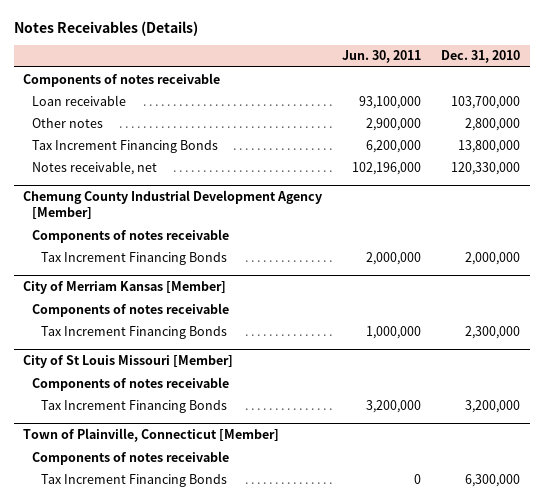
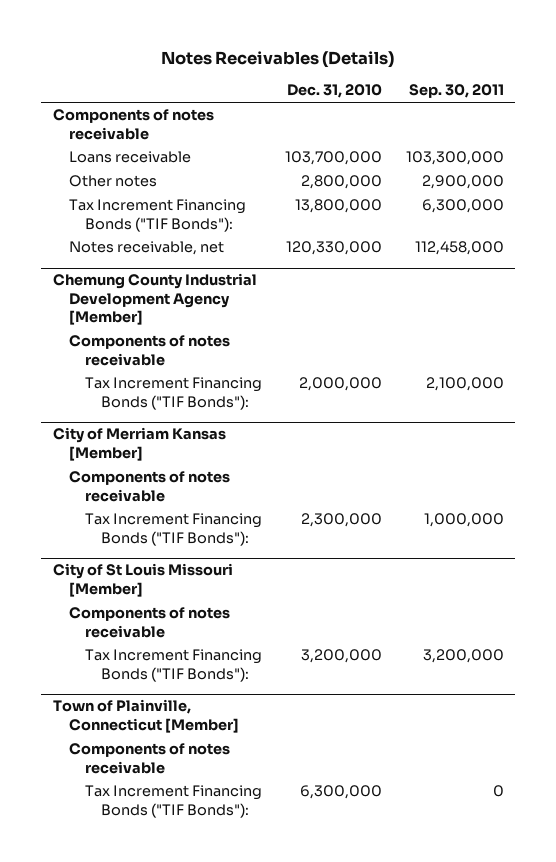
[342,50,422,64] Jun. 30, 2011 -> none
none -> [408,84,504,99] Sep. 30, 2011
[32,94,127,106] Loan receivable -> [68,151,191,164] Loans receivable
[32,139,219,153] Tax Increment Financing Bonds -> [68,199,246,232] Tax Increment Financing Bonds ("TIF Bonds"):
[41,251,228,265] Tax Increment Financing Bonds -> [84,377,262,410] Tax Increment Financing Bonds ("TIF Bonds"):
[41,325,228,339] Tax Increment Financing Bonds -> [84,513,262,546] Tax Increment Financing Bonds ("TIF Bonds"):
[41,399,228,413] Tax Increment Financing Bonds -> [84,649,262,682] Tax Increment Financing Bonds ("TIF Bonds"):
[41,473,228,487] Tax Increment Financing Bonds -> [84,785,262,818] Tax Increment Financing Bonds ("TIF Bonds"):

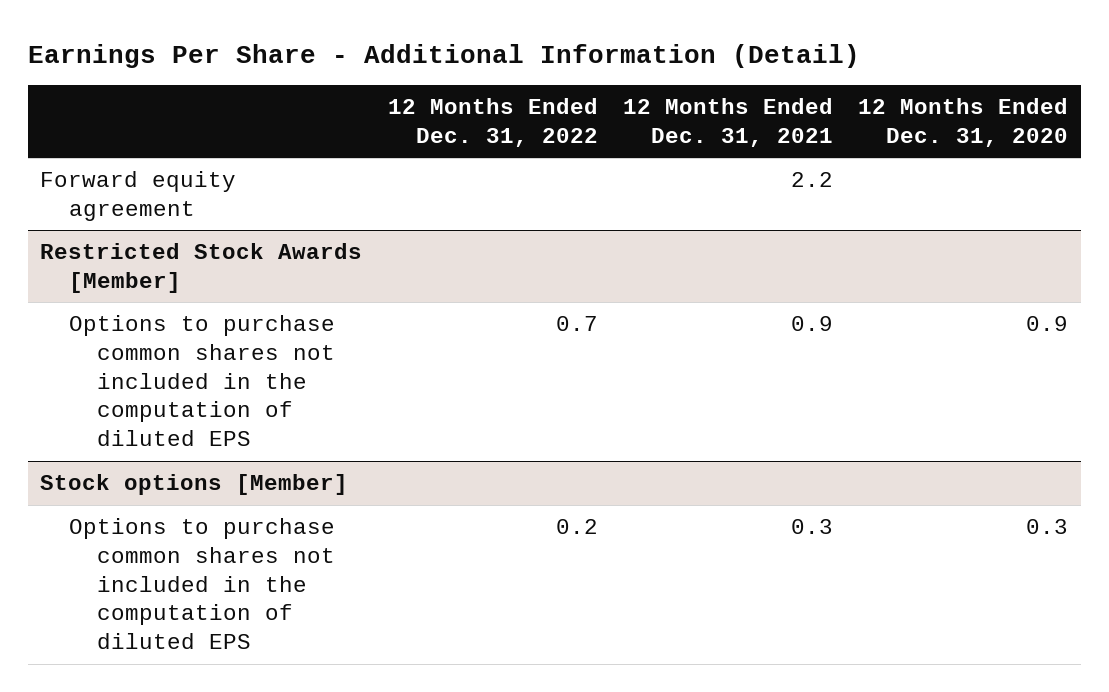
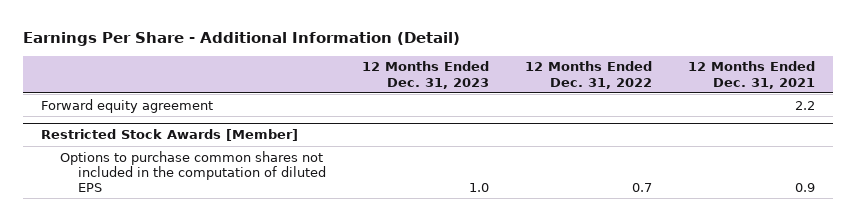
[858,98,1069,148] 12 Months Ended Dec. 31, 2020 -> none
none -> [361,61,489,89] 12 Months Ended Dec. 31, 2023
[40,474,349,496] Stock options [Member] -> none
[68,518,335,650] Options to purchase common shares not included in the computation of diluted EPS -> none

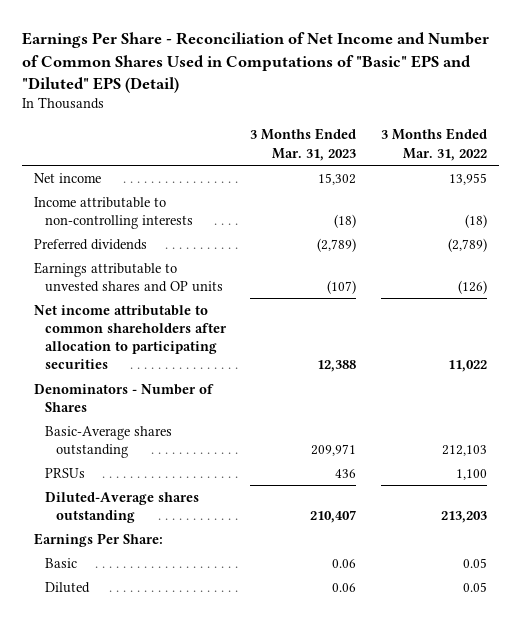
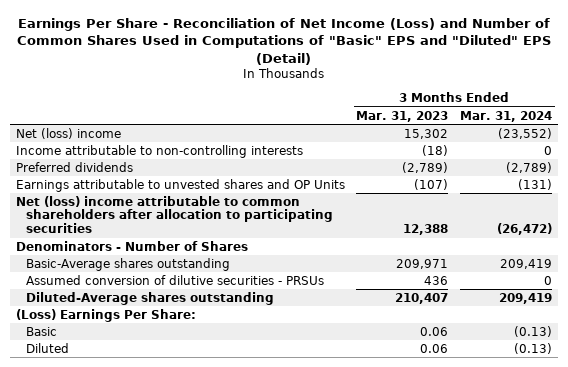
[22,32,490,93] Earnings Per Share - Reconciliation of Net Income and Number of Common Shares Used in Computations of "Basic" EPS and "Diluted" EPS (Detail) -> [16,17,551,65] Earnings Per Share - Reconciliation of Net Income (Loss) and Number of Common Shares Used in Computations of "Basic" EPS and "Diluted" EPS (Detail)
[380,128,487,161] 3 Months Ended Mar. 31, 2022 -> none
none -> [460,110,553,122] Mar. 31, 2024
[34,172,102,183] Net income -> [15,127,121,139] Net (loss) income
[34,261,224,292] Earnings attributable to unvested shares and OP units -> [15,178,345,192] Earnings attributable to unvested shares and OP Units
[34,304,228,370] Net income attributable to common shareholders after allocation to participating securities -> [15,195,334,234] Net (loss) income attributable to common shareholders after allocation to participating securities
[45,467,86,478] PRSUs -> [26,274,325,285] Assumed conversion of dilutive securities - PRSUs
[34,532,164,547] Earnings Per Share: -> [15,308,196,322] (Loss) Earnings Per Share:

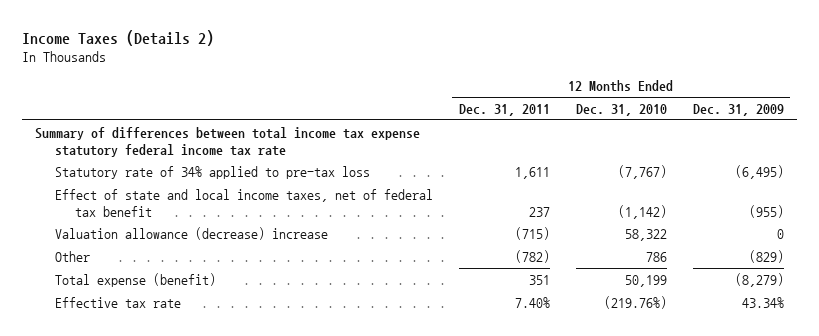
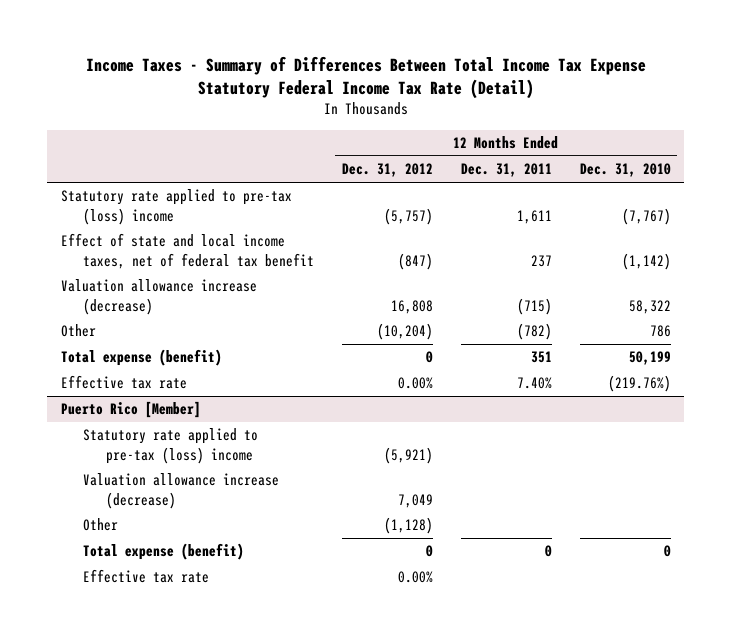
[21,29,214,46] Income Taxes (Details 2) -> [85,55,646,100] Income Taxes - Summary of Differences Between Total Income Tax Expense Statutory Federal Income Tax Rate (Detail)
[692,103,784,116] Dec. 31, 2009 -> none
none -> [342,163,434,178] Dec. 31, 2012
[34,126,420,157] Summary of differences between total income tax expense statutory federal income tax rate -> none
[54,165,370,179] Statutory rate of 34% applied to pre-tax loss -> [60,189,292,225] Statutory rate applied to pre-tax (loss) income
[54,226,328,240] Valuation allowance (decrease) increase -> [60,279,257,315] Valuation allowance increase (decrease)
none -> [60,401,201,419] Puerto Rico [Member]
none -> [83,428,259,464] Statutory rate applied to pre-tax (loss) income
none -> [83,473,280,509] Valuation allowance increase (decrease)
none -> [83,518,119,532] Other
none -> [83,543,245,561] Total expense (benefit)
none -> [83,569,210,584] Effective tax rate

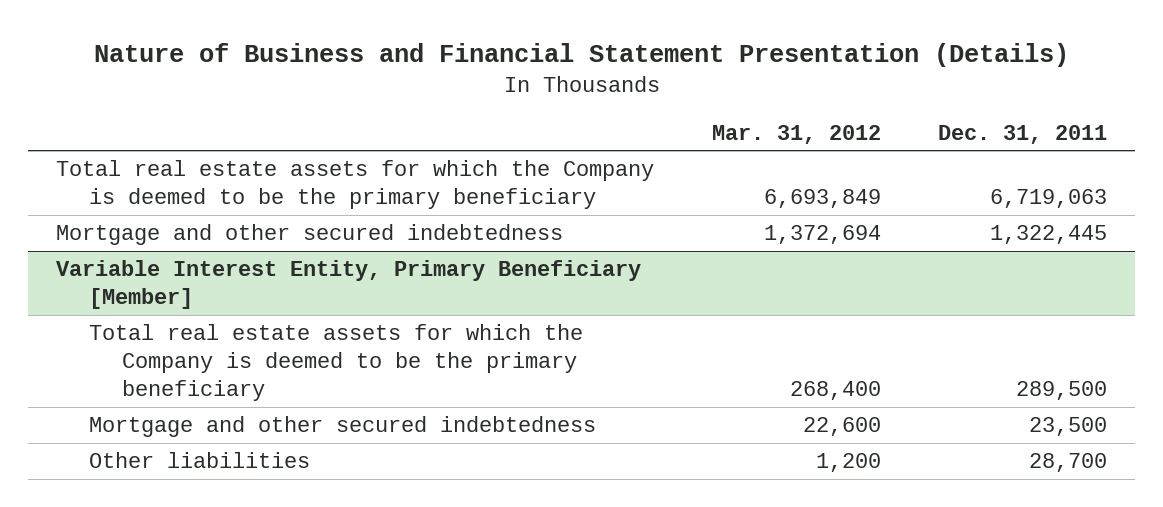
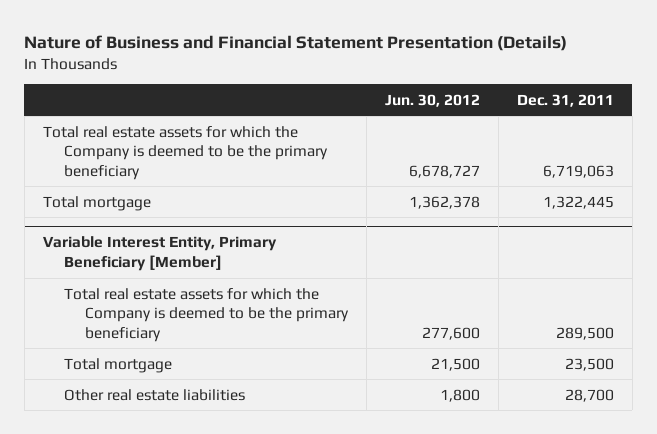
[711,124,881,144] Mar. 31, 2012 -> none
none -> [384,93,480,107] Jun. 30, 2012
[56,224,564,246] Mortgage and other secured indebtedness -> [42,195,151,211] Total mortgage
[89,416,597,438] Mortgage and other secured indebtedness -> [63,357,172,373] Total mortgage
[89,452,311,469] Other liabilities -> [63,388,245,401] Other real estate liabilities

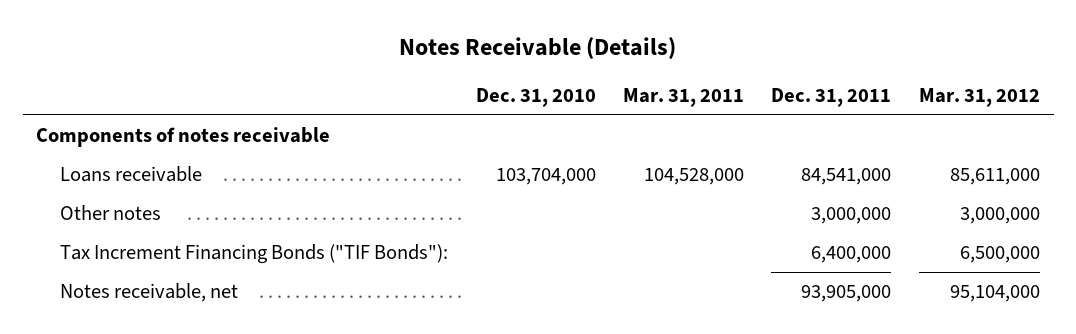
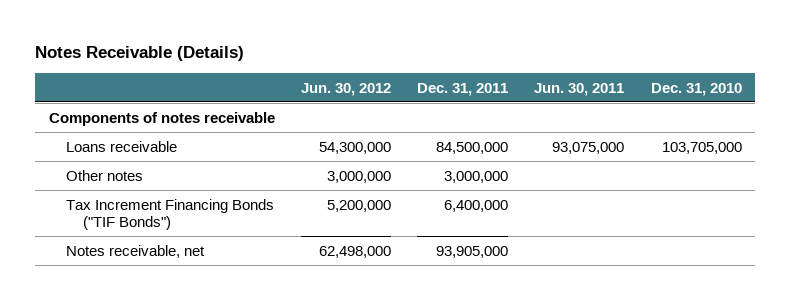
[623,87,745,107] Mar. 31, 2011 -> none
[918,87,1040,107] Mar. 31, 2012 -> none
none -> [300,82,391,96] Jun. 30, 2012
none -> [534,82,625,96] Jun. 30, 2011
[495,168,596,186] 103,704,000 -> [661,141,742,154] 103,705,000
[801,168,892,186] 84,541,000 -> [436,141,509,154] 84,500,000
[60,244,449,265] Tax Increment Financing Bonds ("TIF Bonds"): -> [65,198,274,230] Tax Increment Financing Bonds ("TIF Bonds")

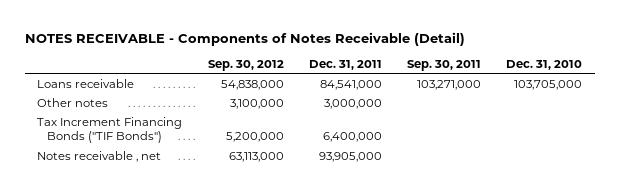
[35,46,245,62] Notes Receivable (Details) -> [24,31,465,46] NOTES RECEIVABLE - Components of Notes Receivable (Detail)
[300,82,391,96] Jun. 30, 2012 -> none
[534,82,625,96] Jun. 30, 2011 -> none
none -> [207,59,284,71] Sep. 30, 2012
none -> [407,59,482,71] Sep. 30, 2011
[48,111,275,126] Components of notes receivable -> none
[436,141,509,154] 84,500,000 -> [319,79,382,90] 84,541,000
[65,244,205,258] Notes receivable, net -> [37,150,162,162] Notes receivable , net

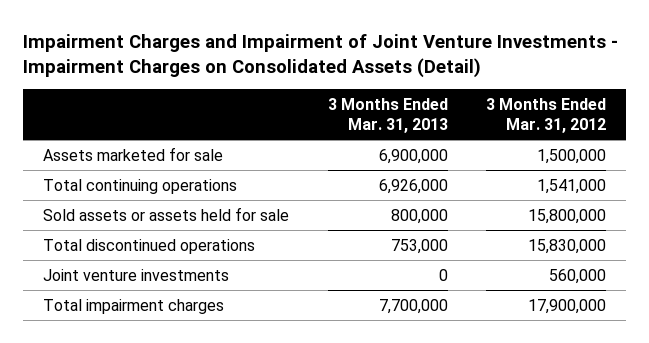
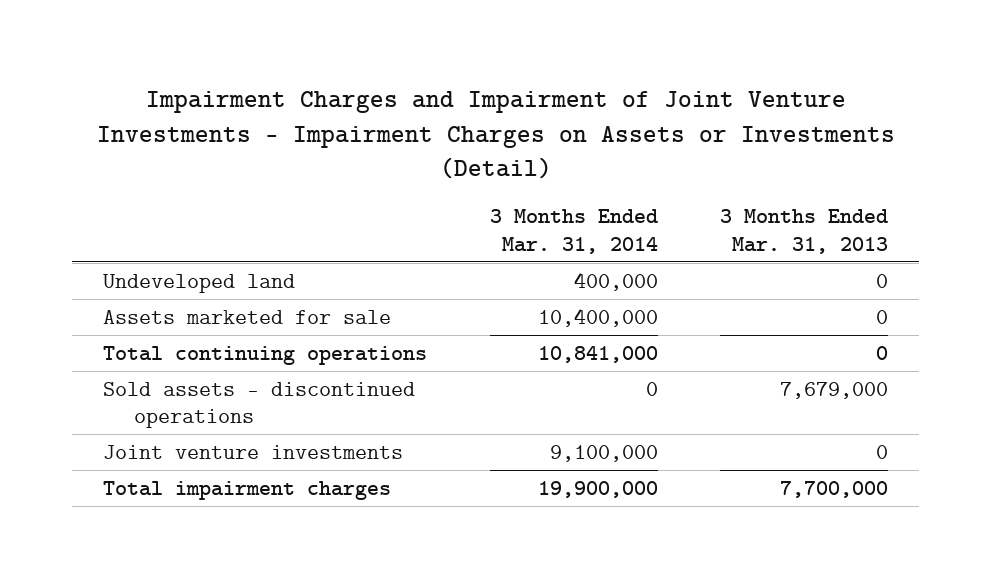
[23,34,619,79] Impairment Charges and Impairment of Joint Venture Investments - Impairment Charges on Consolidated Assets (Detail) -> [96,90,895,180] Impairment Charges and Impairment of Joint Venture Investments - Impairment Charges on Assets or Investments (Detail)
[486,97,607,134] 3 Months Ended Mar. 31, 2012 -> none
none -> [489,209,658,254] 3 Months Ended Mar. 31, 2014
[42,238,255,254] Total discontinued operations -> none
none -> [103,273,296,293] Undeveloped land
[378,148,448,164] 6,900,000 -> [876,309,889,324] 0
[378,178,448,194] 6,926,000 -> [876,345,889,360] 0
[42,206,289,221] Sold assets or assets held for sale -> [103,381,416,429] Sold assets - discontinued operations
[390,208,448,224] 800,000 -> [780,381,889,399] 7,679,000

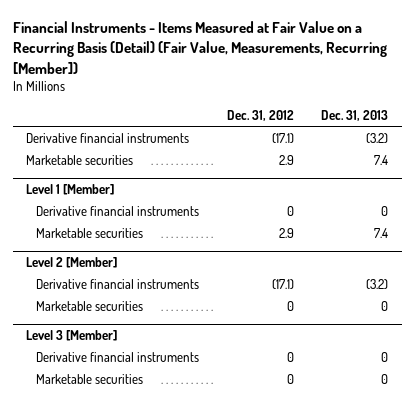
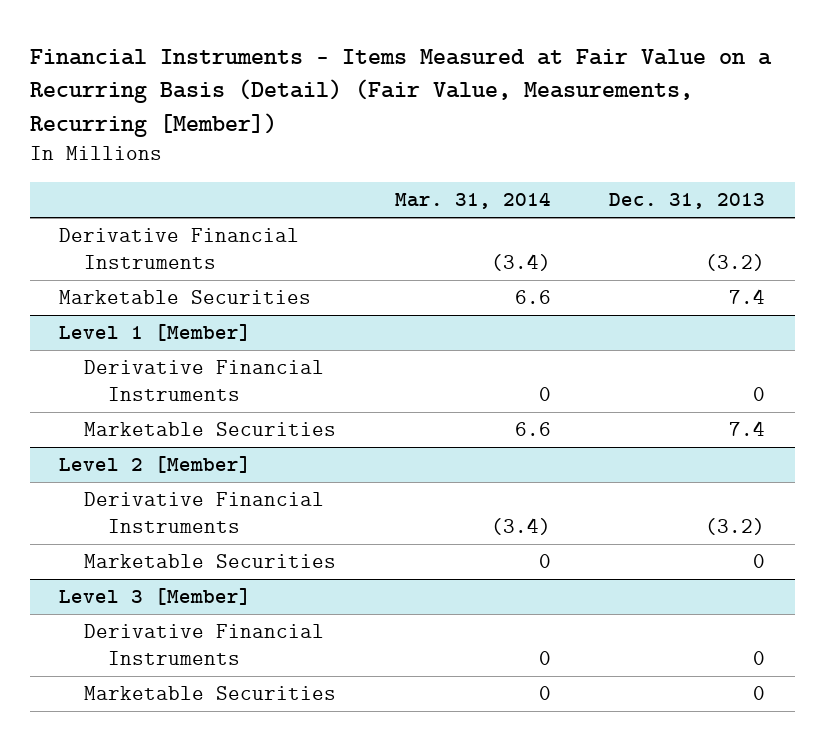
[226,110,294,122] Dec. 31, 2012 -> none
none -> [394,192,551,210] Mar. 31, 2014
[26,132,190,143] Derivative financial instruments -> [59,228,300,269] Derivative Financial Instruments
[26,154,134,165] Marketable securities -> [59,290,312,305] Marketable Securities
[36,205,200,216] Derivative financial instruments -> [83,360,324,401] Derivative Financial Instruments
[36,227,144,238] Marketable securities -> [83,422,336,437] Marketable Securities
[36,278,200,289] Derivative financial instruments -> [83,492,324,533] Derivative Financial Instruments
[36,300,144,311] Marketable securities -> [83,554,336,569] Marketable Securities
[36,351,200,362] Derivative financial instruments -> [83,624,324,665] Derivative Financial Instruments
[36,373,144,384] Marketable securities -> [83,686,336,701] Marketable Securities

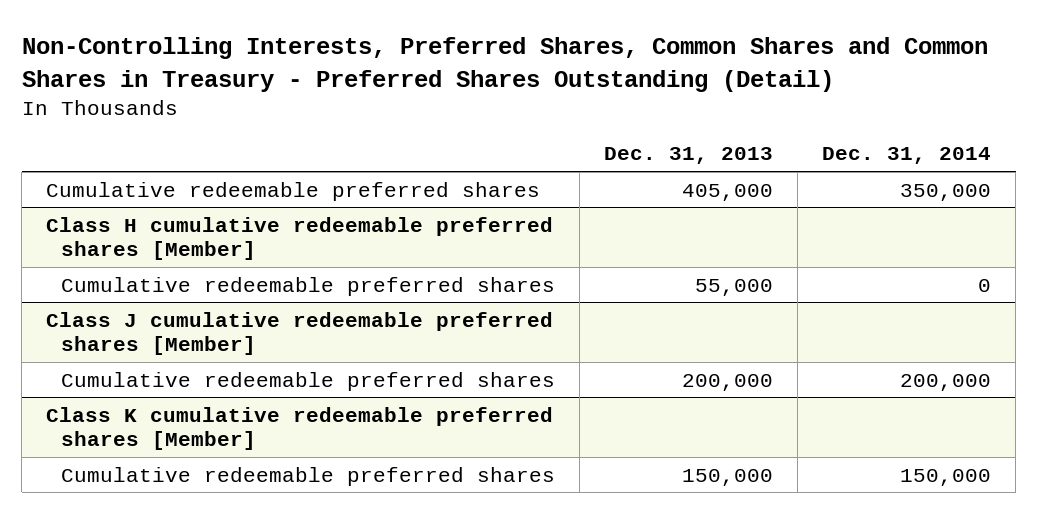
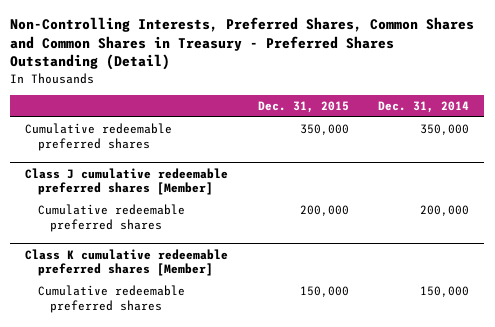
[604,147,774,165] Dec. 31, 2013 -> none
none -> [257,100,349,113] Dec. 31, 2015
[46,216,554,261] Class H cumulative redeemable preferred shares [Member] -> none
[61,276,556,296] Cumulative redeemable preferred shares -> none

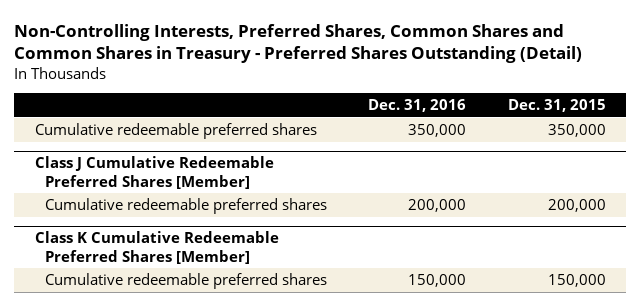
[378,100,470,113] Dec. 31, 2014 -> none
none -> [368,99,467,113] Dec. 31, 2016
[25,167,229,196] Class J cumulative redeemable preferred shares [Member] -> [34,156,274,189] Class J Cumulative Redeemable Preferred Shares [Member]
[25,248,229,277] Class K cumulative redeemable preferred shares [Member] -> [34,231,279,264] Class K Cumulative Redeemable Preferred Shares [Member]

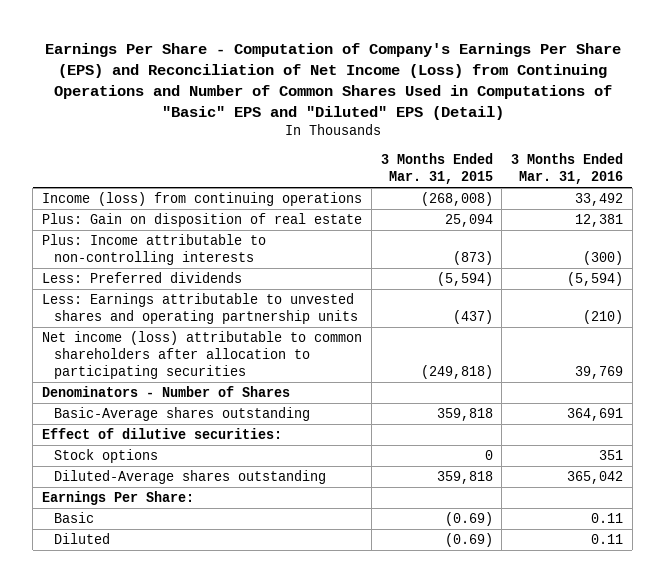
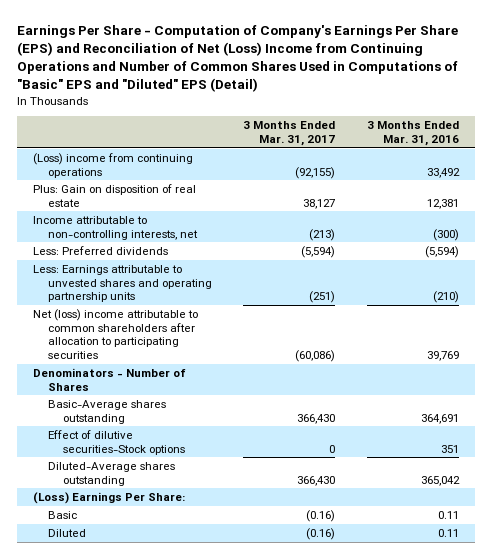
[44,42,621,121] Earnings Per Share - Computation of Company's Earnings Per Share (EPS) and Reconciliation of Net Income (Loss) from Continuing Operations and Number of Common Shares Used in Computations of "Basic" EPS and "Diluted" EPS (Detail) -> [16,24,458,93] Earnings Per Share - Computation of Company's Earnings Per Share (EPS) and Reconciliation of Net (Loss) Income from Continuing Operations and Number of Common Shares Used in Computations of "Basic" EPS and "Diluted" EPS (Detail)
[380,152,493,185] 3 Months Ended Mar. 31, 2015 -> none
none -> [243,121,336,147] 3 Months Ended Mar. 31, 2017
[42,191,363,206] Income (loss) from continuing operations -> [32,153,193,178] (Loss) income from continuing operations
[42,233,267,266] Plus: Income attributable to non-controlling interests -> [32,216,198,240] Income attributable to non-controlling interests, net
[42,330,363,380] Net income (loss) attributable to common shareholders after allocation to participating securities -> [32,309,198,359] Net (loss) income attributable to common shareholders after allocation to participating securities
[42,427,283,439] Effect of dilutive securities: -> none
[53,448,158,463] Stock options -> [47,430,185,455] Effect of dilutive securities-Stock options
[42,490,195,505] Earnings Per Share: -> [32,492,185,505] (Loss) Earnings Per Share:

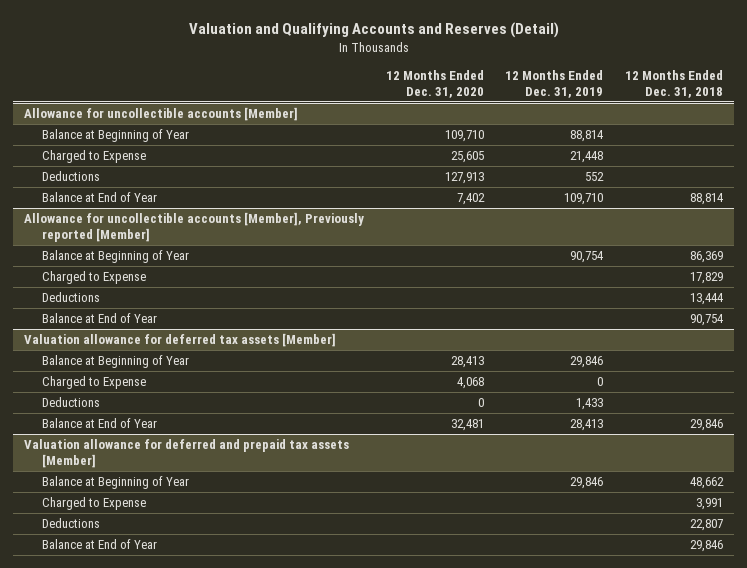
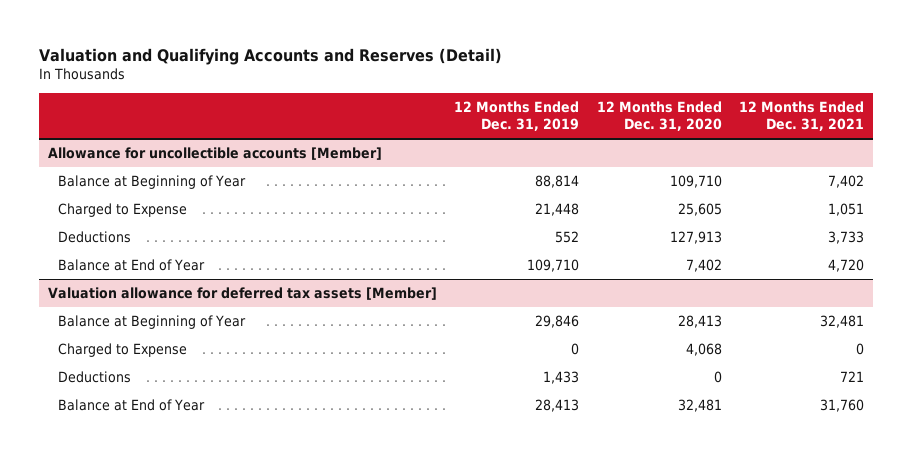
[624,69,723,98] 12 Months Ended Dec. 31, 2018 -> none
none -> [739,100,865,132] 12 Months Ended Dec. 31, 2021
[24,212,365,243] Allowance for uncollectible accounts [Member], Previously reported [Member] -> none
[41,250,189,264] Balance at Beginning of Year -> none
[41,271,146,285] Charged to Expense -> none
[41,292,100,303] Deductions -> none
[41,313,157,324] Balance at End of Year -> none
[24,439,350,469] Valuation allowance for deferred and prepaid tax assets [Member] -> none
[41,476,189,490] Balance at Beginning of Year -> none
[41,497,146,511] Charged to Expense -> none
[41,518,100,529] Deductions -> none
[41,539,157,550] Balance at End of Year -> none

